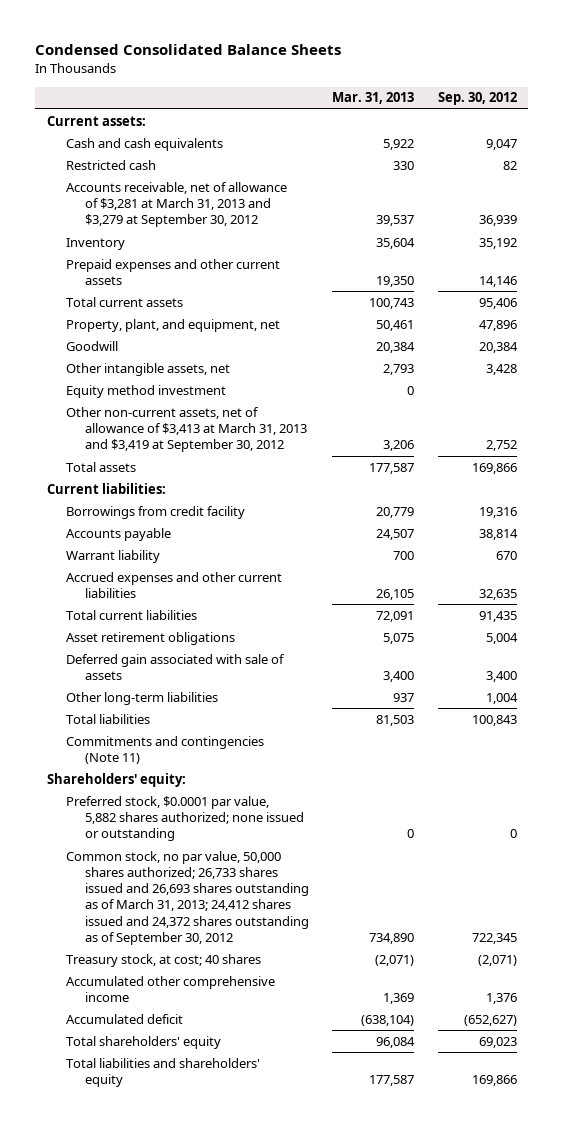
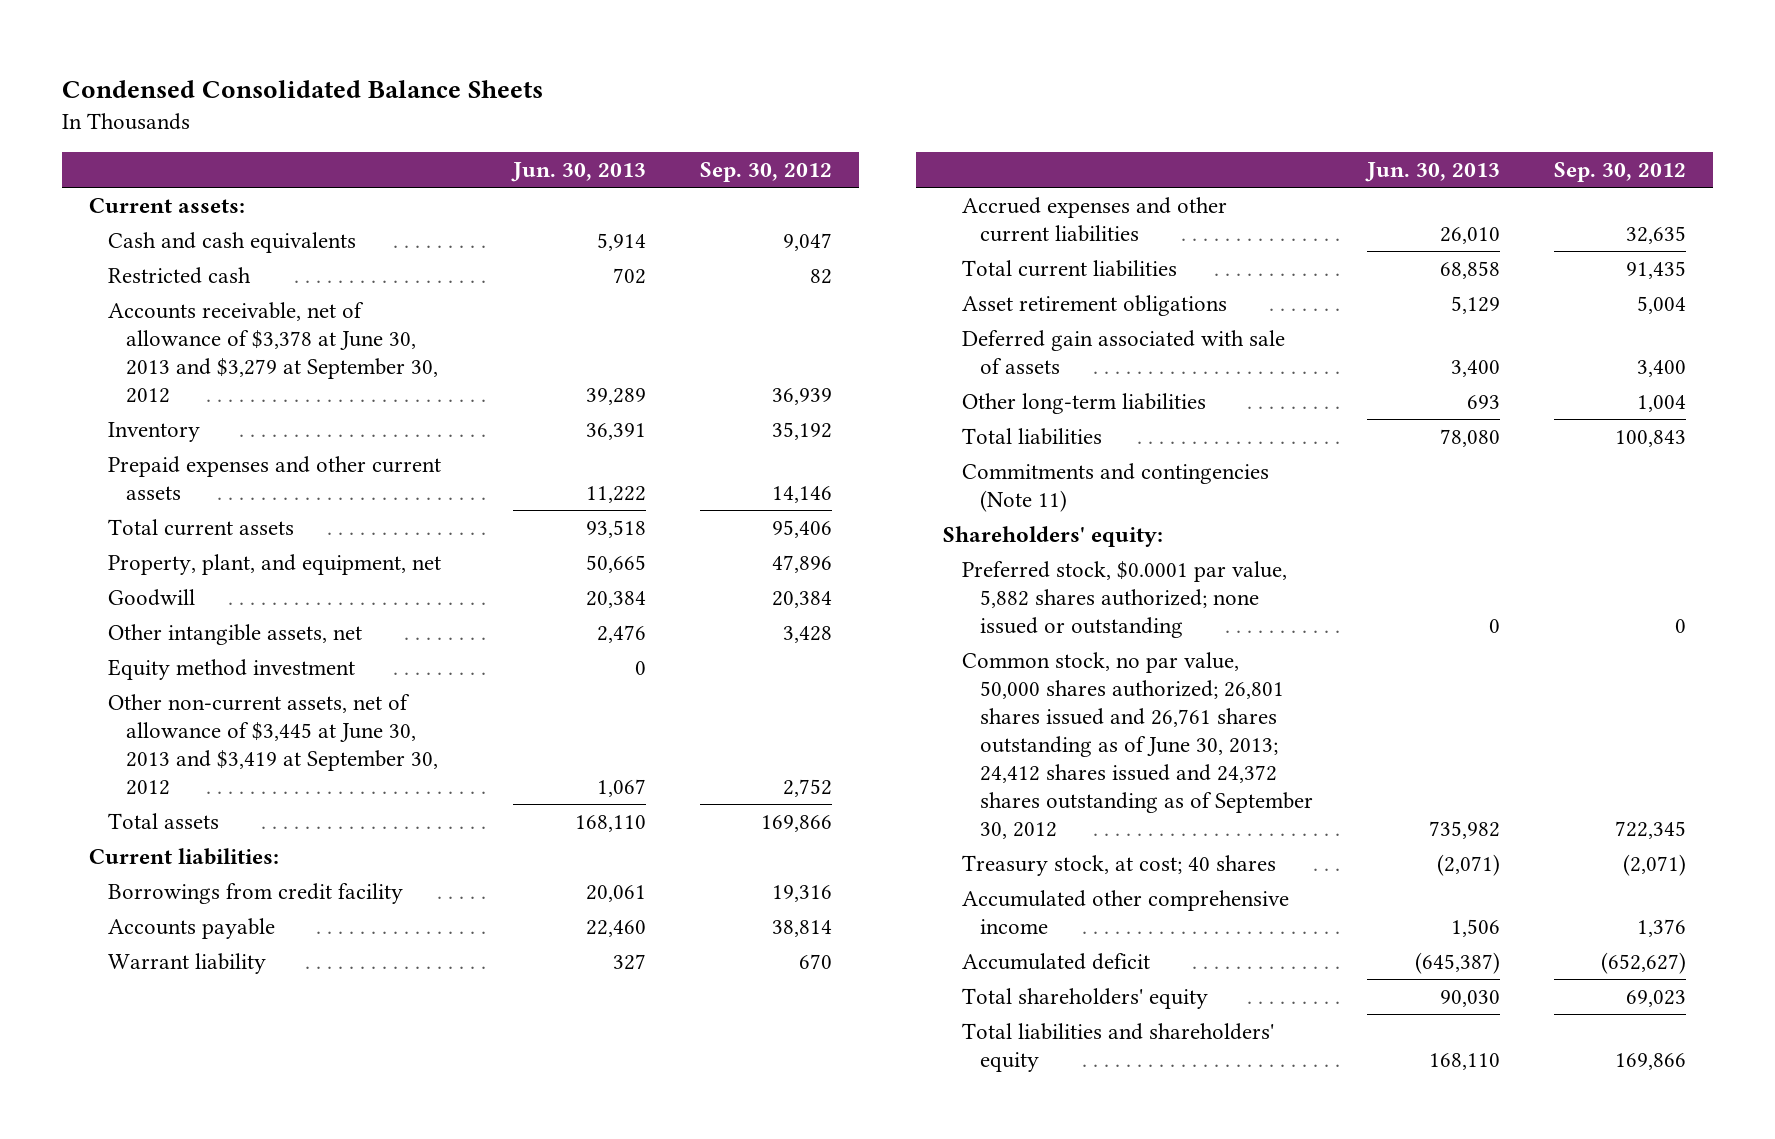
[332,92,415,105] Mar. 31, 2013 -> none
none -> [511,161,647,182] Jun. 30, 2013
[65,181,287,228] Accounts receivable, net of allowance of $3,281 at March 31, 2013 and $3,279 at September 30, 2012 -> [107,302,439,404] Accounts receivable, net of allowance of $3,378 at June 30, 2013 and $3,279 at September 30, 2012
[65,406,307,453] Other non-current assets, net of allowance of $3,413 at March 31, 2013 and $3,419 at September 30, 2012 -> [107,694,439,796] Other non-current assets, net of allowance of $3,445 at June 30, 2013 and $3,419 at September 30, 2012
[65,850,309,945] Common stock, no par value, 50,000 shares authorized; 26,733 shares issued and 26,693 shares outstanding as of March 31, 2013; 24,412 shares issued and 24,372 shares outstanding as of September 30, 2012 -> [961,652,1314,840] Common stock, no par value, 50,000 shares authorized; 26,801 shares issued and 26,761 shares outstanding as of June 30, 2013; 24,412 shares issued and 24,372 shares outstanding as of September 30, 2012

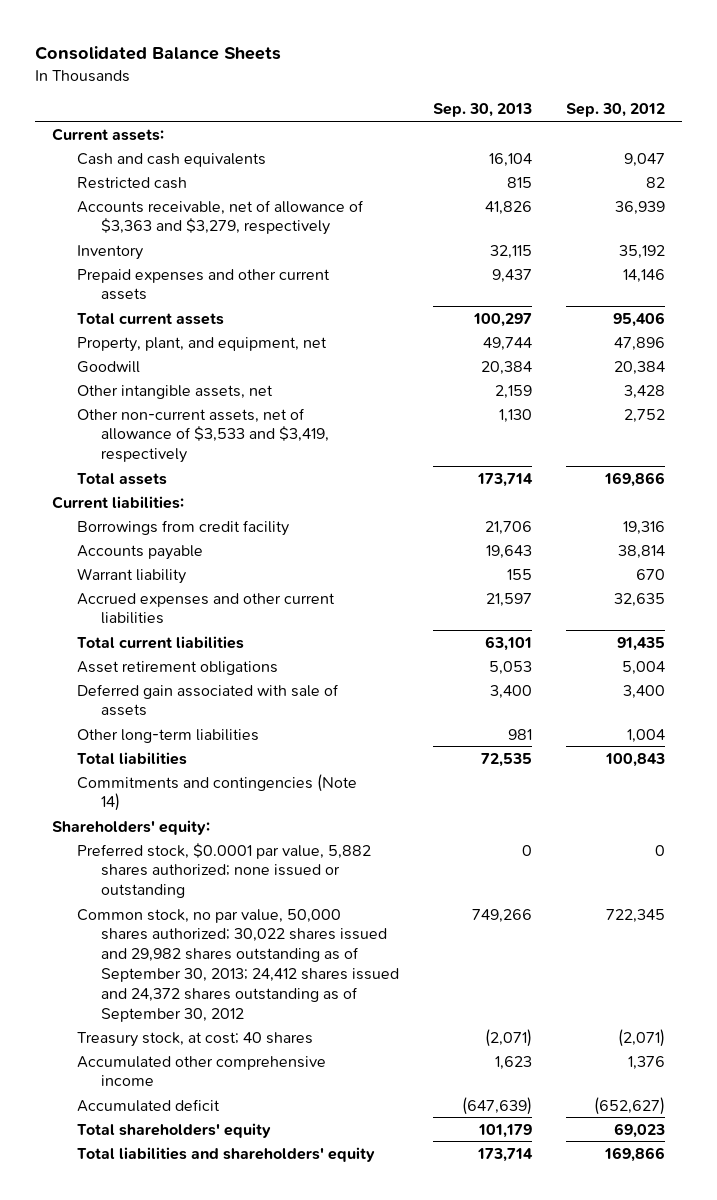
[62,79,544,98] Condensed Consolidated Balance Sheets -> [34,46,281,61] Consolidated Balance Sheets
[511,161,647,182] Jun. 30, 2013 -> none
none -> [433,103,533,118] Sep. 30, 2013
[107,302,439,404] Accounts receivable, net of allowance of $3,378 at June 30, 2013 and $3,279 at September 30, 2012 -> [76,199,364,236] Accounts receivable, net of allowance of $3,363 and $3,279, respectively
[107,659,355,681] Equity method investment -> none
[107,694,439,796] Other non-current assets, net of allowance of $3,445 at June 30, 2013 and $3,419 at September 30, 2012 -> [76,407,330,464] Other non-current assets, net of allowance of $3,533 and $3,419, respectively
[961,463,1269,513] Commitments and contingencies (Note 11) -> [76,773,357,812] Commitments and contingencies (Note 14)
[961,652,1314,840] Common stock, no par value, 50,000 shares authorized; 26,801 shares issued and 26,761 shares outstanding as of June 30, 2013; 24,412 shares issued and 24,372 shares outstanding as of September 30, 2012 -> [76,908,400,1022] Common stock, no par value, 50,000 shares authorized; 30,022 shares issued and 29,982 shares outstanding as of September 30, 2013; 24,412 shares issued and 24,372 shares outstanding as of September 30, 2012

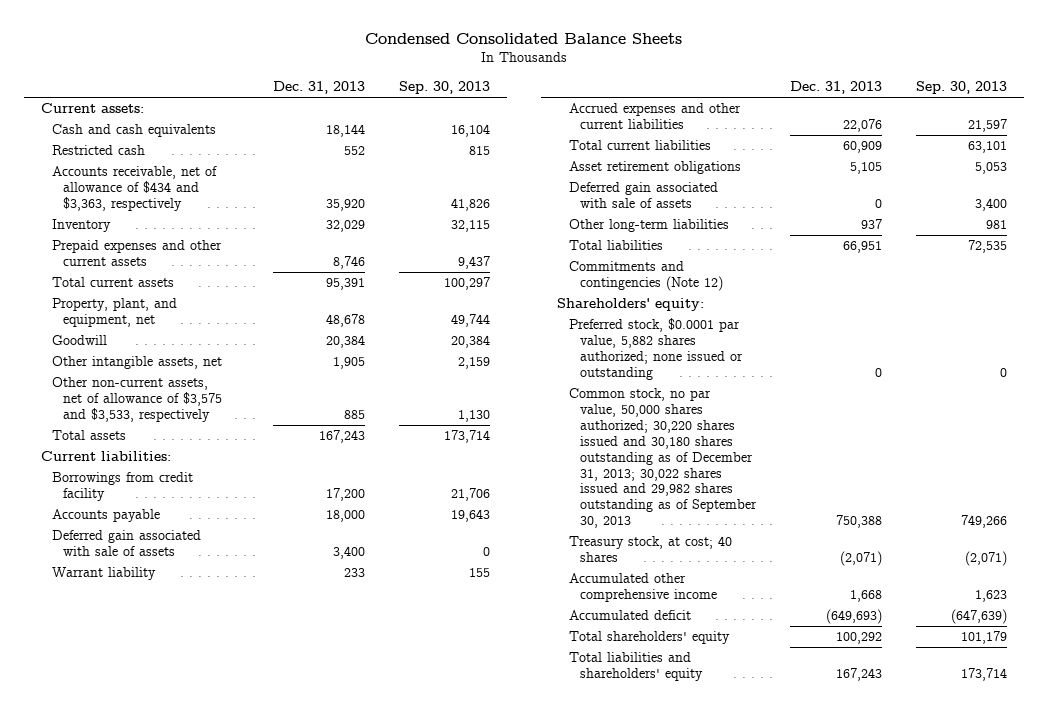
[34,46,281,61] Consolidated Balance Sheets -> [364,33,682,45] Condensed Consolidated Balance Sheets
[565,103,665,118] Sep. 30, 2012 -> none
none -> [273,81,366,95] Dec. 31, 2013
[76,199,364,236] Accounts receivable, net of allowance of $3,363 and $3,279, respectively -> [51,166,217,212] Accounts receivable, net of allowance of $434 and $3,363, respectively
[76,407,330,464] Other non-current assets, net of allowance of $3,533 and $3,419, respectively -> [51,377,223,423] Other non-current assets, net of allowance of $3,575 and $3,533, respectively
none -> [51,530,201,557] Deferred gain associated with sale of assets
[76,773,357,812] Commitments and contingencies (Note 14) -> [568,261,724,292] Commitments and contingencies (Note 12)
[76,908,400,1022] Common stock, no par value, 50,000 shares authorized; 30,022 shares issued and 29,982 shares outstanding as of September 30, 2013; 24,412 shares issued and 24,372 shares outstanding as of September 30, 2012 -> [568,388,758,529] Common stock, no par value, 50,000 shares authorized; 30,220 shares issued and 30,180 shares outstanding as of December 31, 2013; 30,022 shares issued and 29,982 shares outstanding as of September 30, 2013

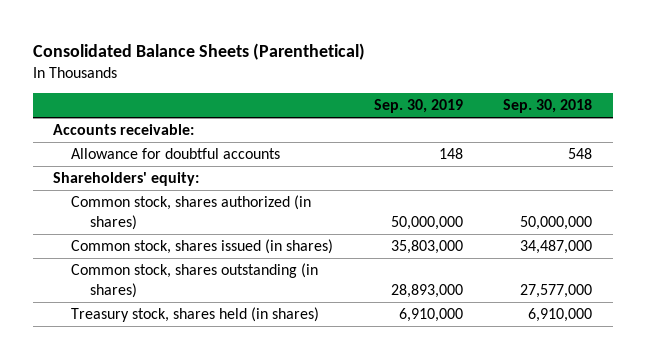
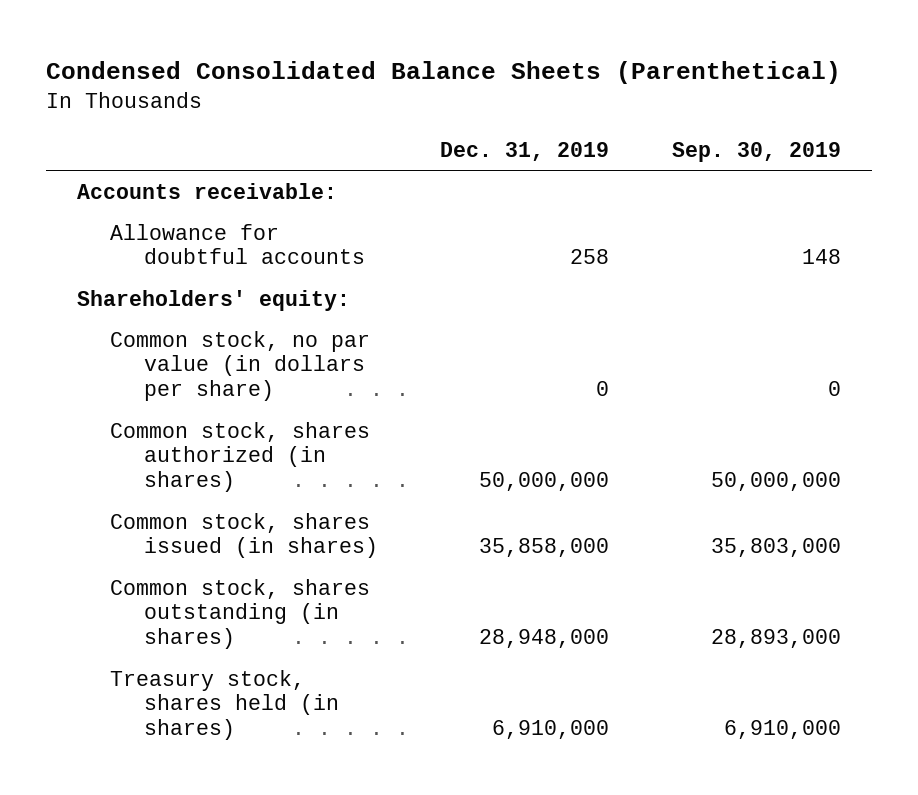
[32,42,365,60] Consolidated Balance Sheets (Parenthetical) -> [45,60,841,84] Condensed Consolidated Balance Sheets (Parenthetical)
[503,99,593,114] Sep. 30, 2018 -> none
none -> [440,141,610,161] Dec. 31, 2019
none -> [110,330,371,402] Common stock, no par value (in dollars per share)

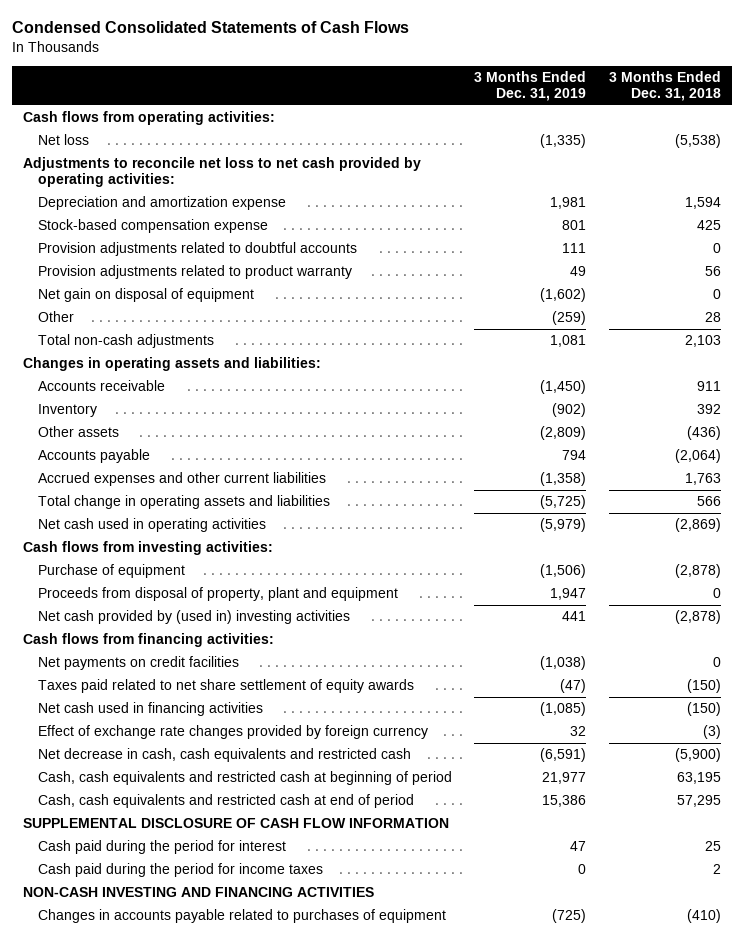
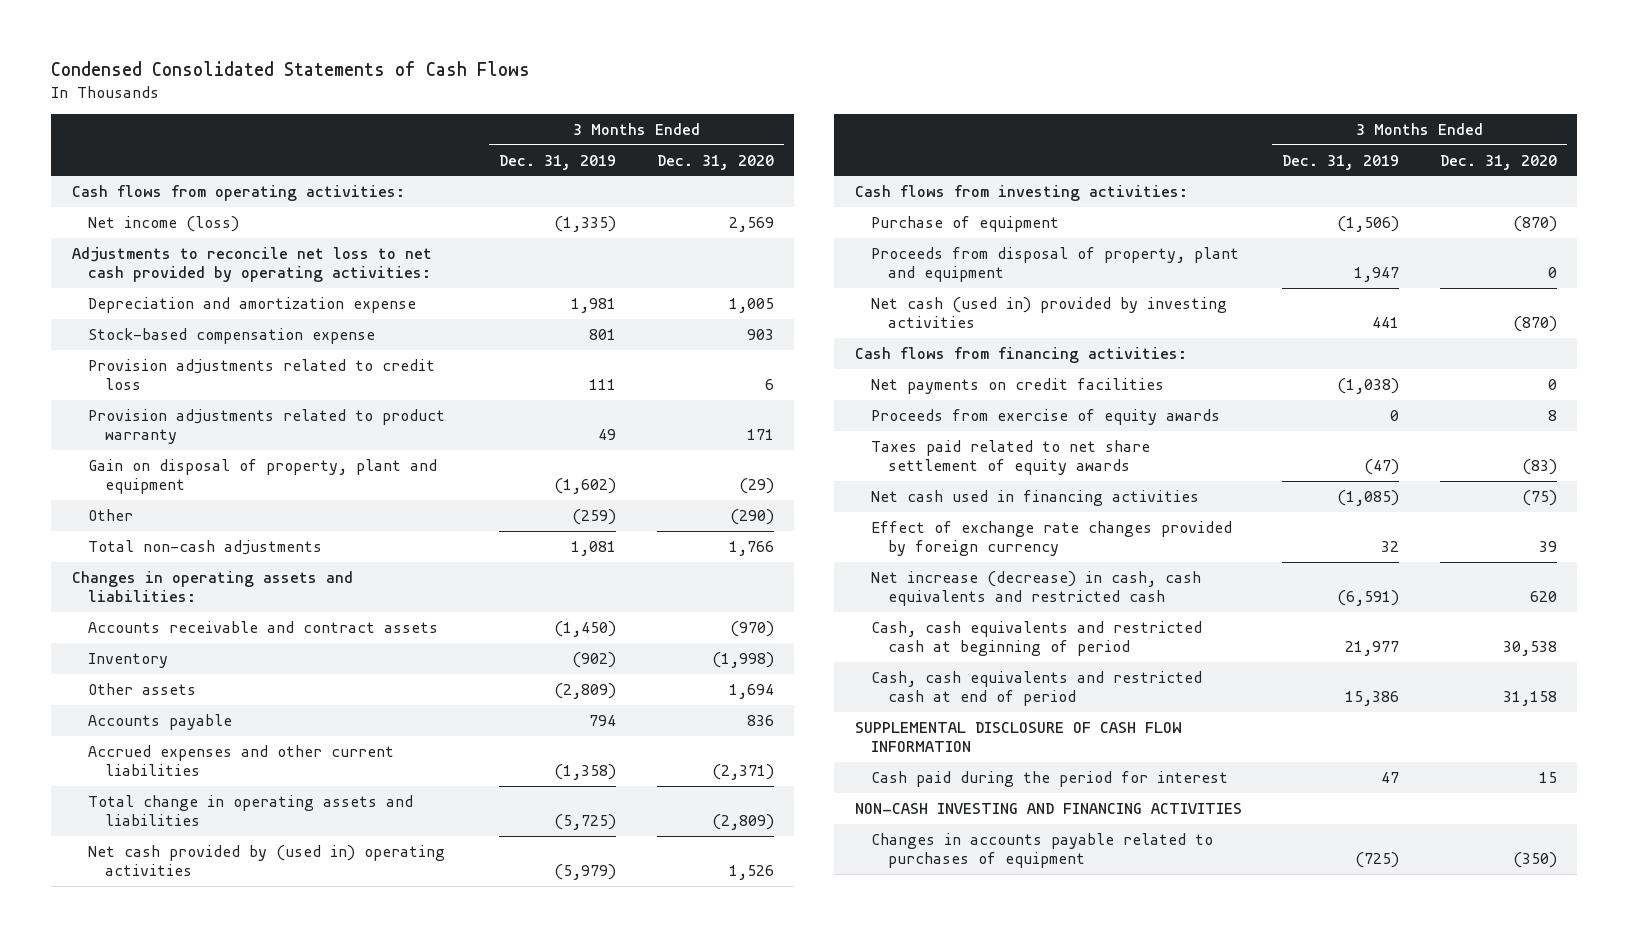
[608,70,721,101] 3 Months Ended Dec. 31, 2018 -> none
none -> [656,154,774,170] Dec. 31, 2020
[37,134,89,146] Net loss -> [88,215,240,232] Net income (loss)
[37,242,357,257] Provision adjustments related to doubtful accounts -> [88,358,436,391] Provision adjustments related to credit loss
[37,288,254,303] Net gain on disposal of equipment -> [88,458,438,495] Gain on disposal of property, plant and equipment
[37,380,165,392] Accounts receivable -> [88,620,439,633] Accounts receivable and contract assets
[37,518,266,533] Net cash used in operating activities -> [88,844,446,877] Net cash provided by (used in) operating activities
[37,610,350,625] Net cash provided by (used in) investing activities -> [871,296,1228,329] Net cash (used in) provided by investing activities
none -> [871,408,1221,425] Proceeds from exercise of equity awards
[37,748,411,763] Net decrease in cash, cash equivalents and restricted cash -> [871,570,1202,607] Net increase (decrease) in cash, cash equivalents and restricted cash
[37,863,323,878] Cash paid during the period for income taxes -> none

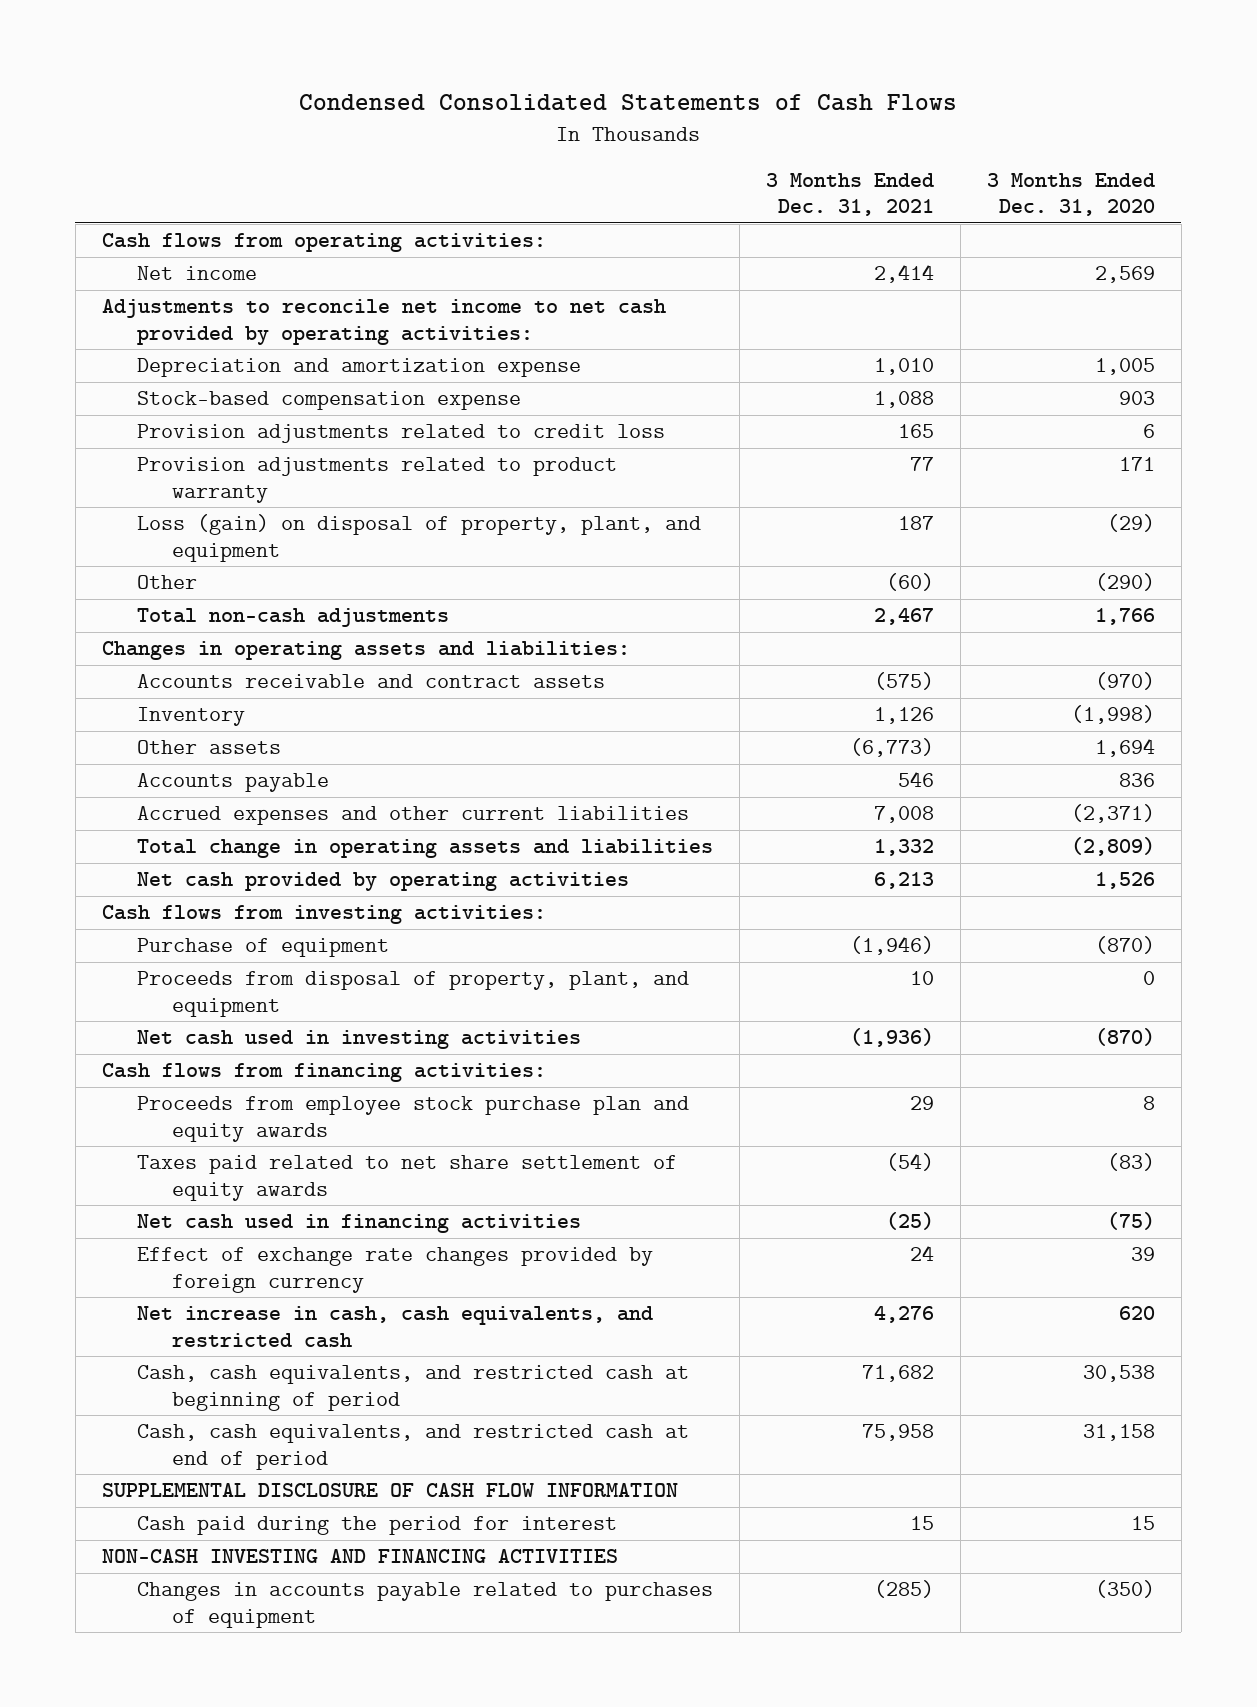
[499,154,617,170] Dec. 31, 2019 -> none
none -> [765,172,934,217] 3 Months Ended Dec. 31, 2021
[88,215,240,232] Net income (loss) -> [137,266,258,281] Net income
[71,246,432,283] Adjustments to reconcile net loss to net cash provided by operating activities: -> [101,299,666,345] Adjustments to reconcile net income to net cash provided by operating activities:
[88,458,438,495] Gain on disposal of property, plant and equipment -> [137,514,702,562] Loss (gain) on disposal of property, plant, and equipment
[88,844,446,877] Net cash provided by (used in) operating activities -> [137,872,630,892] Net cash provided by operating activities
[871,246,1240,283] Proceeds from disposal of property, plant and equipment -> [137,971,690,1017] Proceeds from disposal of property, plant, and equipment
[871,296,1228,329] Net cash (used in) provided by investing activities -> [137,1030,582,1050] Net cash used in investing activities
[871,377,1165,394] Net payments on credit facilities -> none
[871,408,1221,425] Proceeds from exercise of equity awards -> [137,1096,690,1142] Proceeds from employee stock purchase plan and equity awards
[871,570,1202,607] Net increase (decrease) in cash, cash equivalents and restricted cash -> [137,1306,654,1348] Net increase in cash, cash equivalents, and restricted cash
[871,620,1203,657] Cash, cash equivalents and restricted cash at beginning of period -> [137,1365,690,1411] Cash, cash equivalents, and restricted cash at beginning of period
[871,670,1203,707] Cash, cash equivalents and restricted cash at end of period -> [137,1424,690,1470] Cash, cash equivalents, and restricted cash at end of period

